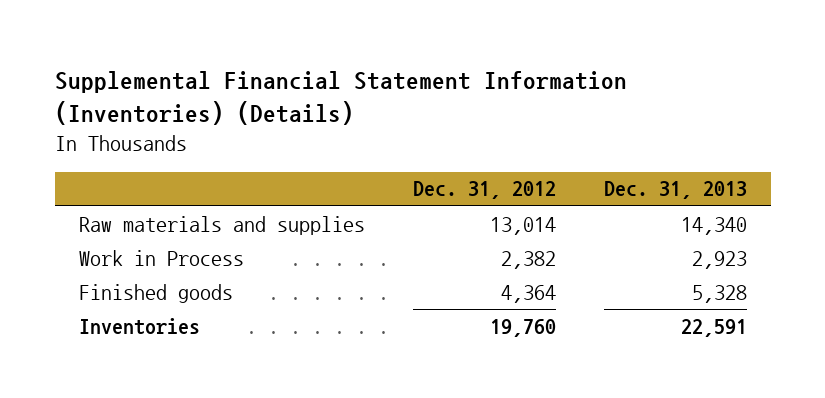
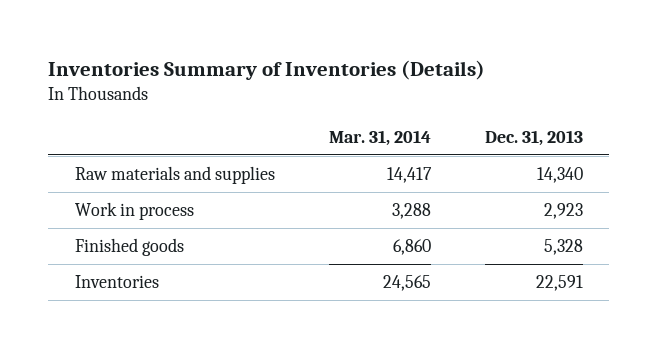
[54,70,627,126] Supplemental Financial Statement Information (Inventories) (Details) -> [48,60,486,81] Inventories Summary of Inventories (Details)
[412,181,556,200] Dec. 31, 2012 -> none
none -> [328,129,431,146] Mar. 31, 2014
[78,249,244,266] Work in Process -> [74,202,194,221] Work in process

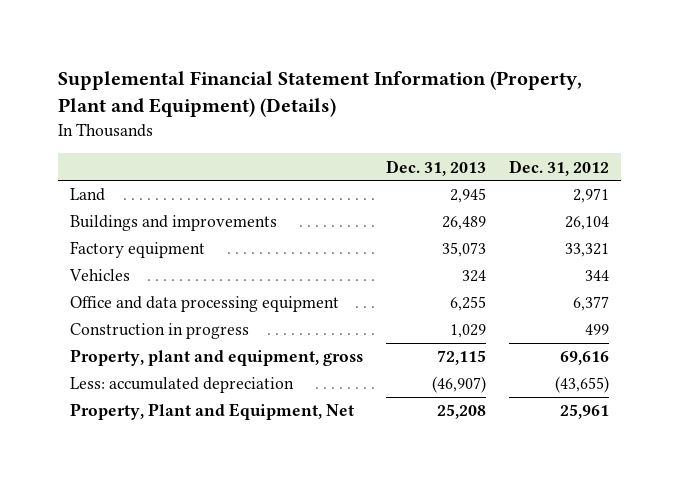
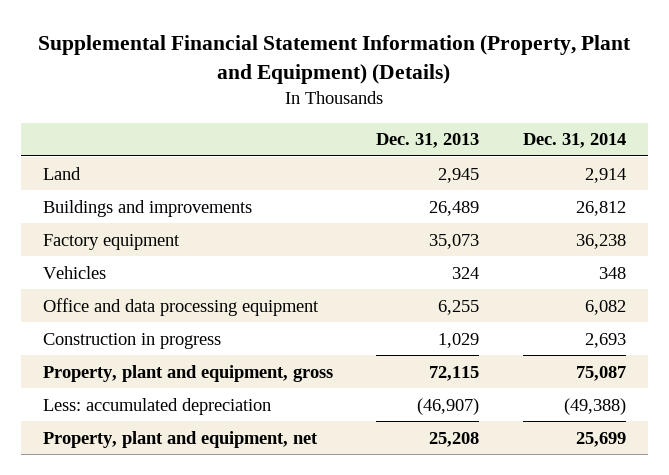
[509,159,610,176] Dec. 31, 2012 -> none
none -> [522,133,626,149] Dec. 31, 2014
[70,403,355,421] Property, Plant and Equipment, Net -> [42,430,318,448] Property, plant and equipment, net

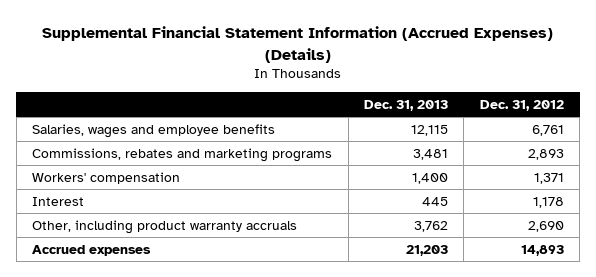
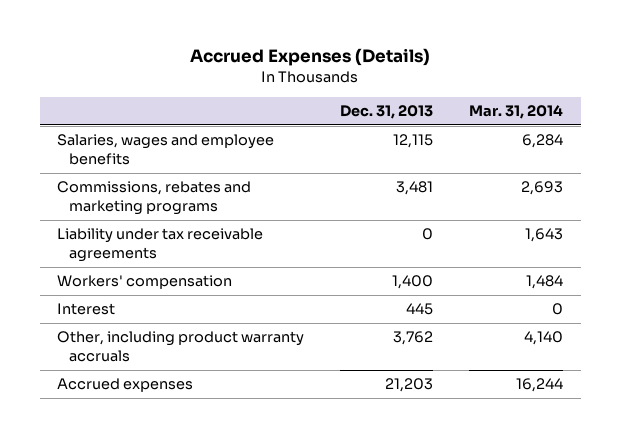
[41,25,553,63] Supplemental Financial Statement Information (Accrued Expenses) (Details) -> [190,48,431,67] Accrued Expenses (Details)
[479,100,564,112] Dec. 31, 2012 -> none
none -> [469,105,564,120] Mar. 31, 2014
none -> [57,228,264,263] Liability under tax receivable agreements

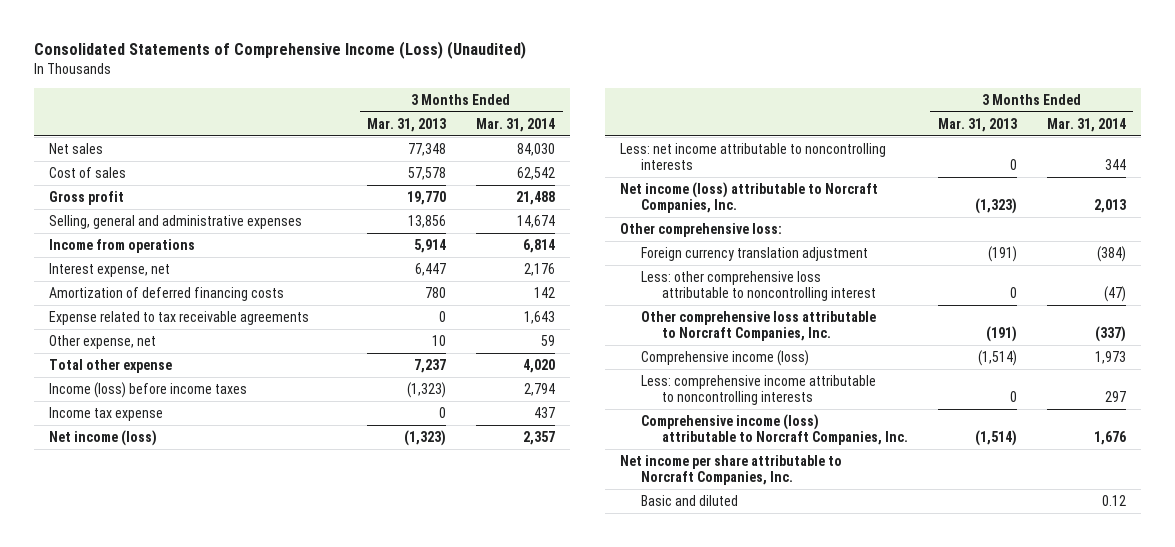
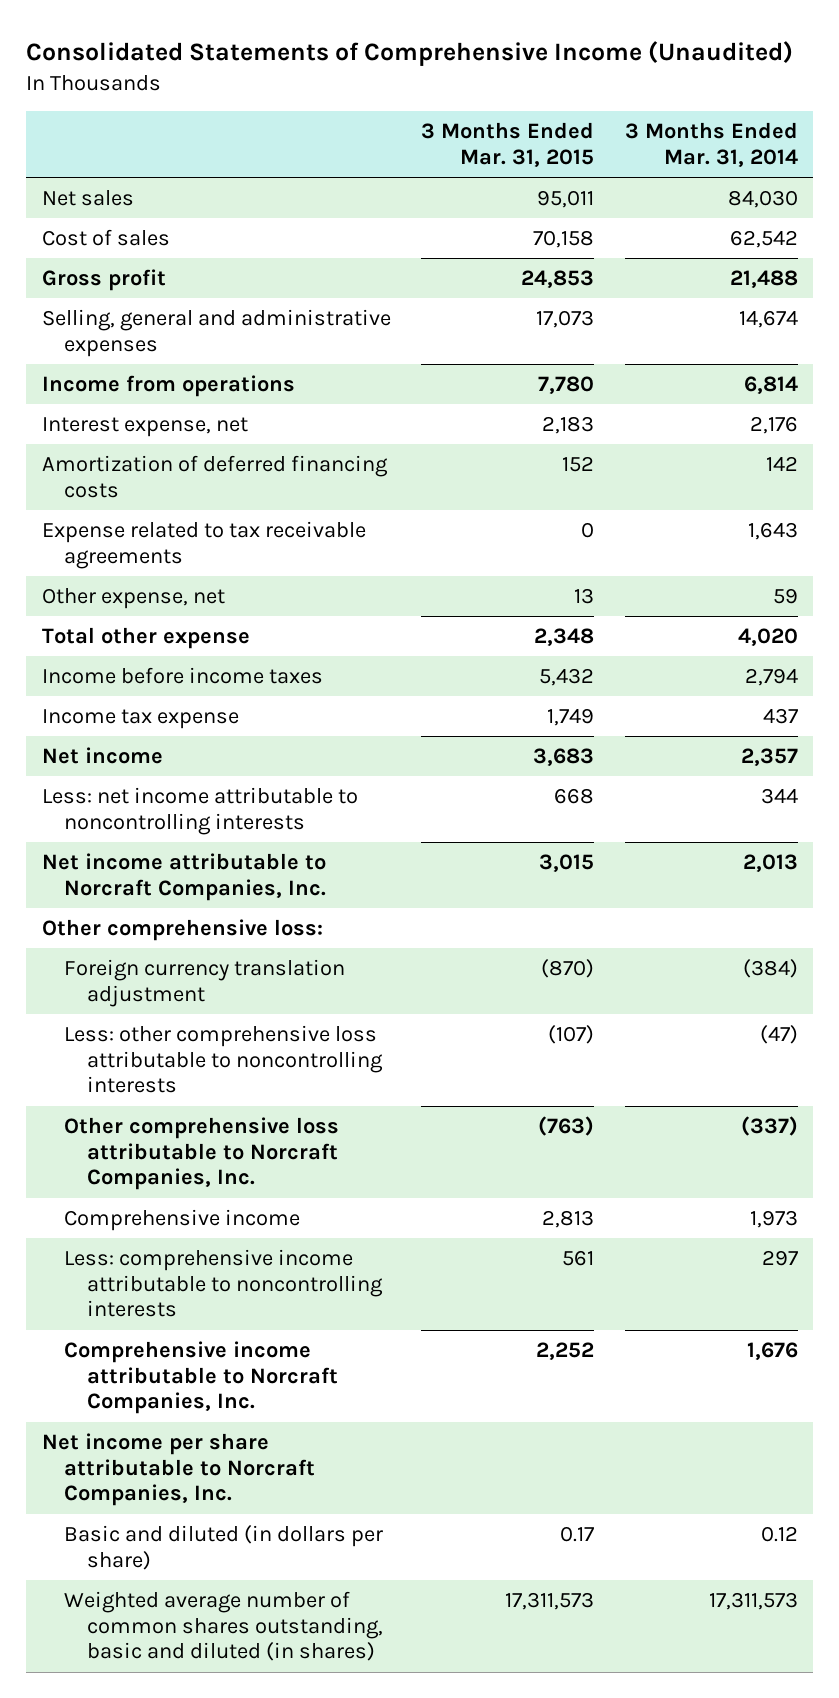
[33,41,526,60] Consolidated Statements of Comprehensive Income (Loss) (Unaudited) -> [26,41,794,67] Consolidated Statements of Comprehensive Income (Unaudited)
[367,117,447,132] Mar. 31, 2013 -> none
none -> [421,122,595,168] 3 Months Ended Mar. 31, 2015
[48,381,247,398] Income (loss) before income taxes -> [41,666,323,684] Income before income taxes
[48,429,157,446] Net income (loss) -> [41,746,163,764] Net income
[619,181,878,213] Net income (loss) attributable to Norcraft Companies, Inc. -> [41,852,327,901] Net income attributable to Norcraft Companies, Inc.
[640,270,876,301] Less: other comprehensive loss attributable to noncontrolling interest -> [64,1024,383,1094] Less: other comprehensive loss attributable to noncontrolling interests
[640,349,809,366] Comprehensive income (loss) -> [64,1208,301,1231] Comprehensive income
[640,413,908,445] Comprehensive income (loss) attributable to Norcraft Companies, Inc. -> [64,1340,338,1415] Comprehensive income attributable to Norcraft Companies, Inc.
[640,494,738,506] Basic and diluted -> [64,1524,384,1570] Basic and diluted (in dollars per share)
none -> [64,1590,383,1662] Weighted average number of common shares outstanding, basic and diluted (in shares)

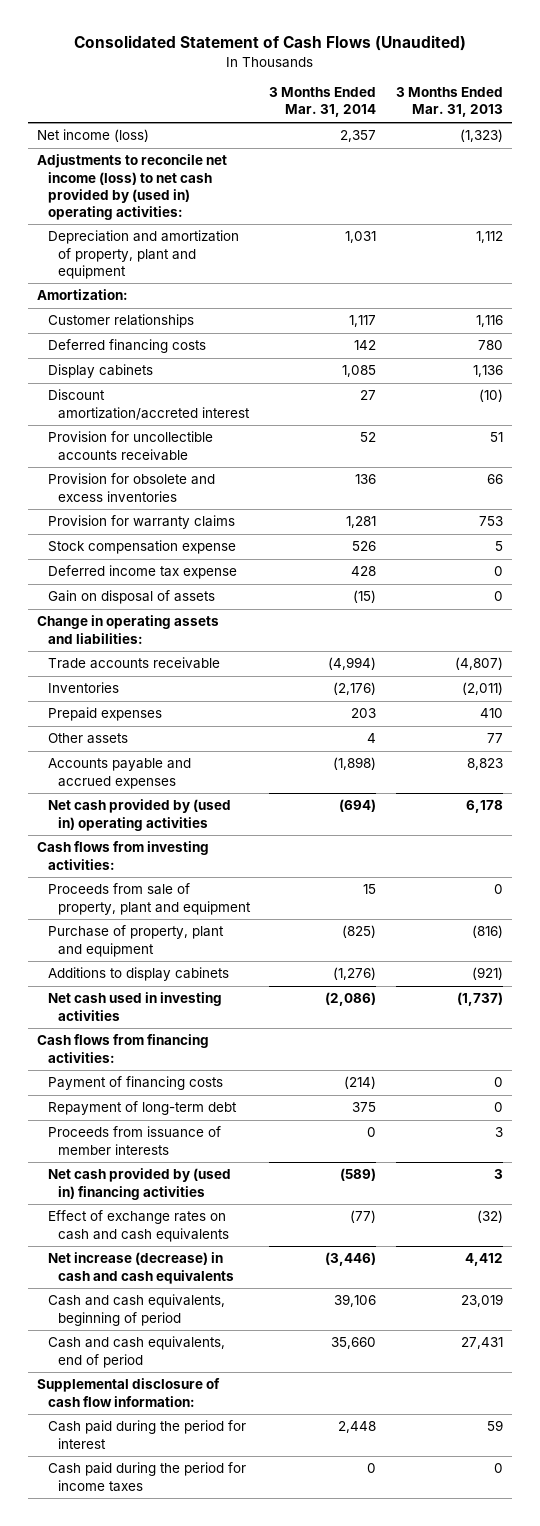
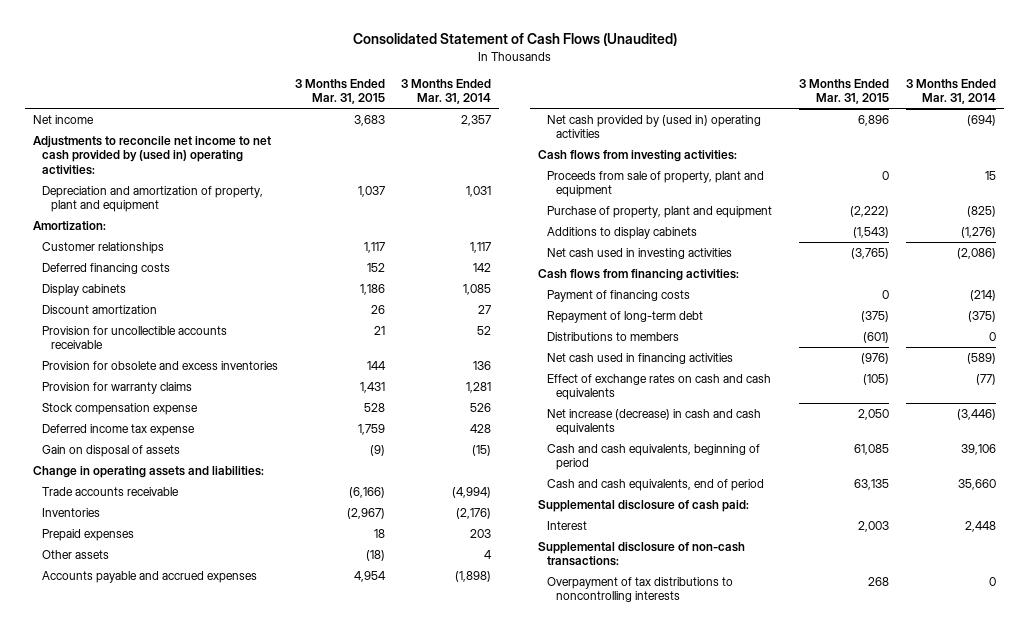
[395,87,503,118] 3 Months Ended Mar. 31, 2013 -> none
none -> [294,78,385,105] 3 Months Ended Mar. 31, 2015
[37,129,150,143] Net income (loss) -> [33,115,95,125] Net income
[37,154,228,220] Adjustments to reconcile net income (loss) to net cash provided by (used in) operating activities: -> [33,136,272,175] Adjustments to reconcile net income to net cash provided by (used in) operating activities:
[47,389,251,420] Discount amortization/accreted interest -> [42,305,158,315] Discount amortization
[47,1126,221,1155] Proceeds from issuance of member interests -> none
[352,1102,377,1113] 375 -> [967,311,996,323] (375)
none -> [546,332,679,342] Distributions to members
[47,1168,231,1200] Net cash provided by (used in) financing activities -> [546,353,733,365] Net cash used in financing activities
[47,1462,246,1492] Cash paid during the period for income taxes -> none
[37,1378,221,1407] Supplemental disclosure of cash flow information: -> [538,500,750,513] Supplemental disclosure of cash paid:
[47,1420,246,1449] Cash paid during the period for interest -> [546,521,587,531] Interest
none -> [538,542,746,567] Supplemental disclosure of non-cash transactions:
none -> [546,577,733,603] Overpayment of tax distributions to noncontrolling interests

